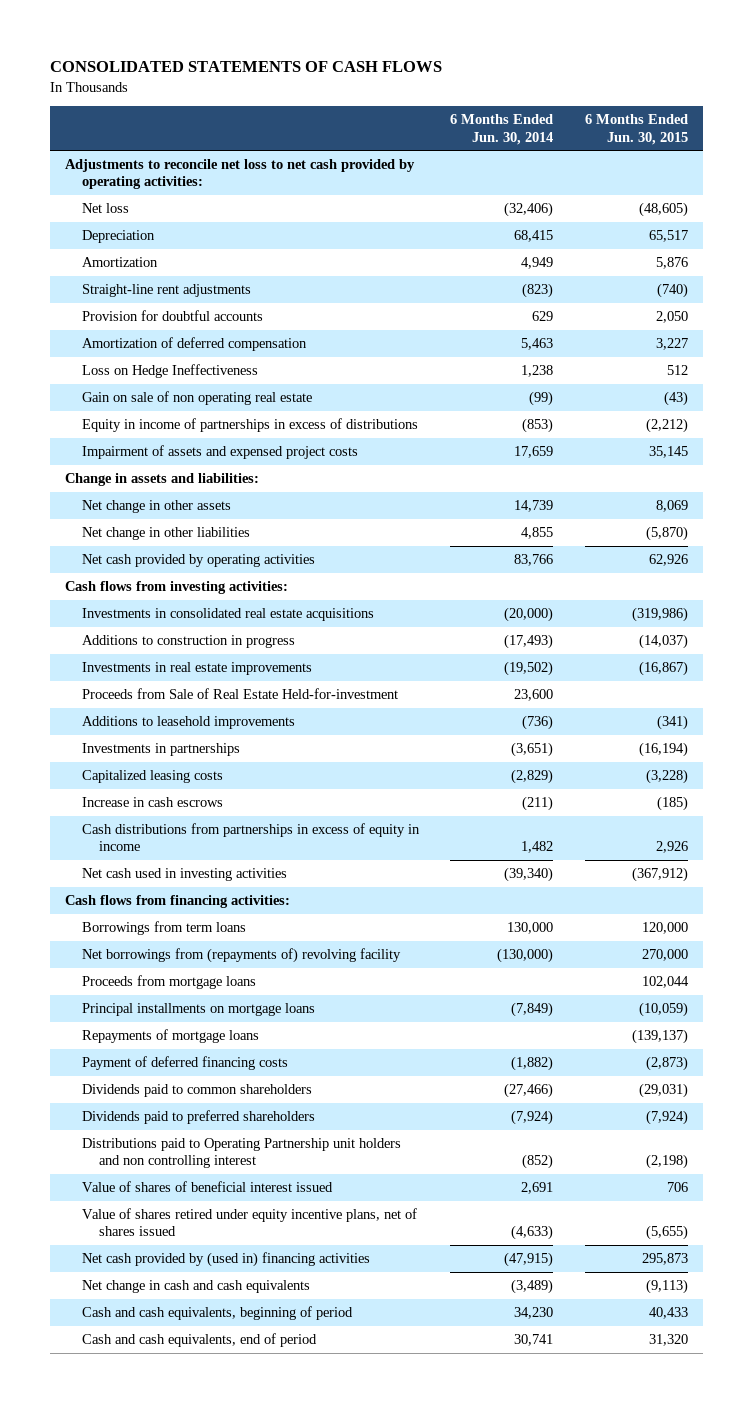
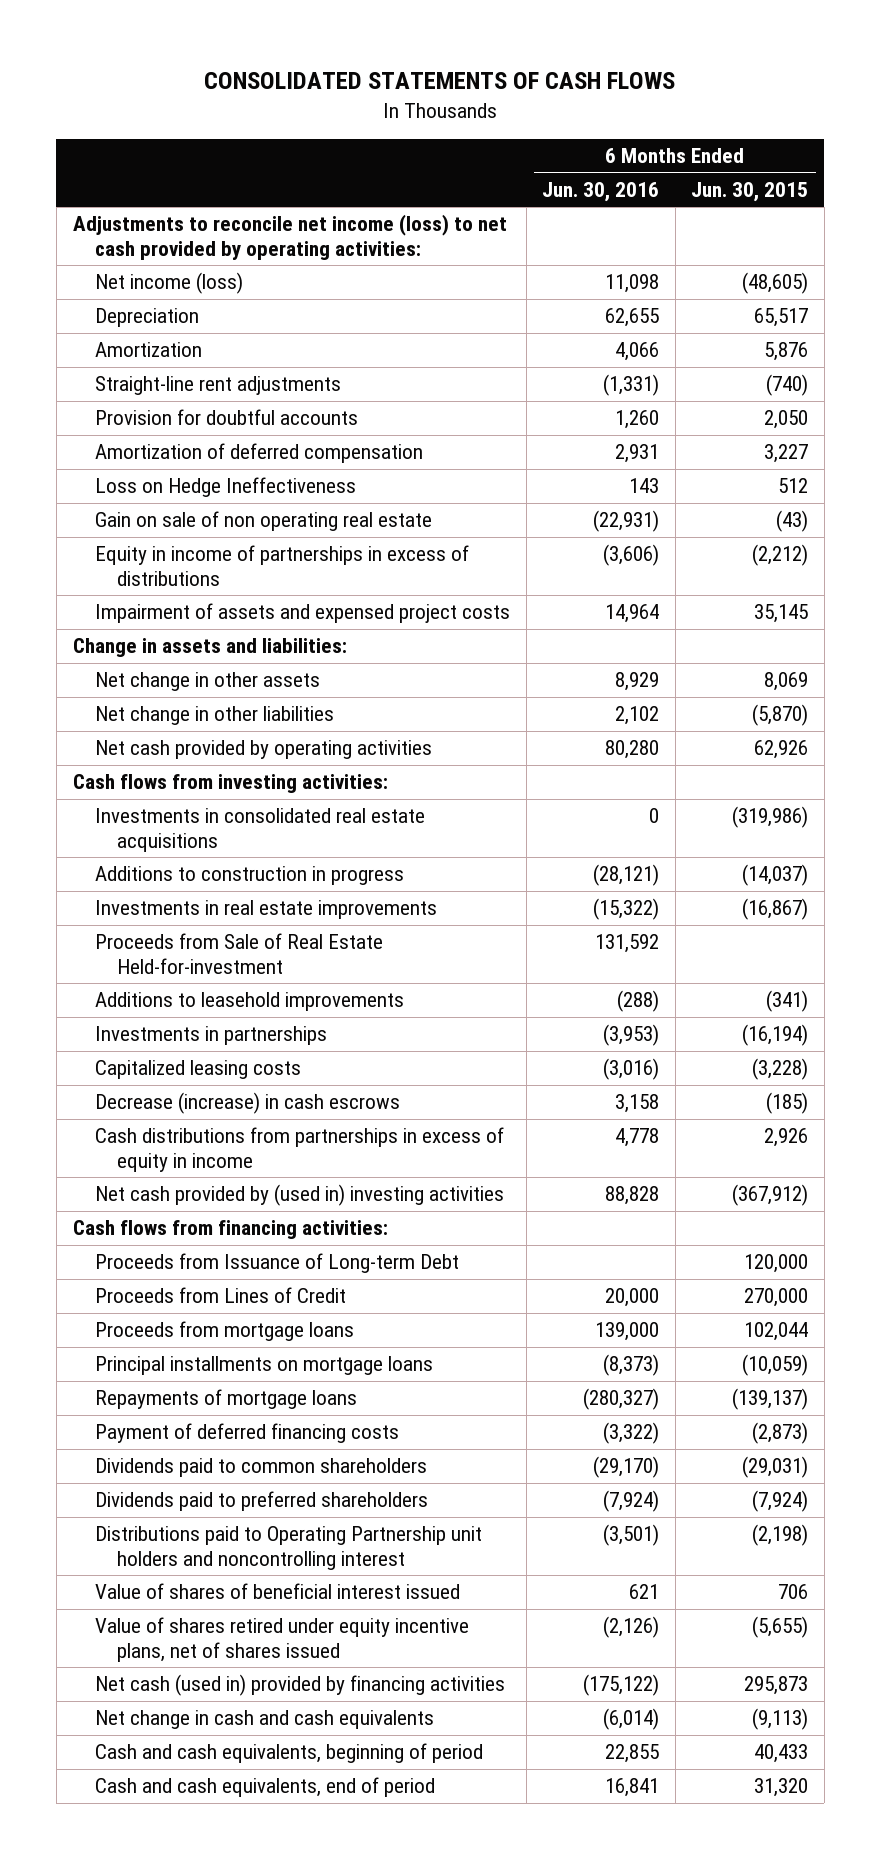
[450,114,554,145] 6 Months Ended Jun. 30, 2014 -> none
none -> [542,181,660,202] Jun. 30, 2016
[65,158,416,190] Adjustments to reconcile net loss to net cash provided by operating activities: -> [72,214,507,260] Adjustments to reconcile net income (loss) to net cash provided by operating activities:
[82,202,130,213] Net loss -> [94,272,243,295] Net income (loss)
[82,796,224,807] Increase in cash escrows -> [94,1092,400,1115] Decrease (increase) in cash escrows
[82,867,288,881] Net cash used in investing activities -> [94,1184,504,1207] Net cash provided by (used in) investing activities
[82,920,247,935] Borrowings from term loans -> none
[82,947,402,963] Net borrowings from (repayments of) revolving facility -> none
none -> [94,1253,459,1274] Proceeds from Issuance of Long-term Debt
none -> [94,1287,346,1304] Proceeds from Lines of Credit
[82,1137,402,1169] Distributions paid to Operating Partnership unit holders and non controlling interest -> [94,1526,482,1570] Distributions paid to Operating Partnership unit holders and noncontrolling interest
[82,1251,371,1267] Net cash provided by (used in) financing activities -> [94,1674,505,1697] Net cash (used in) provided by financing activities

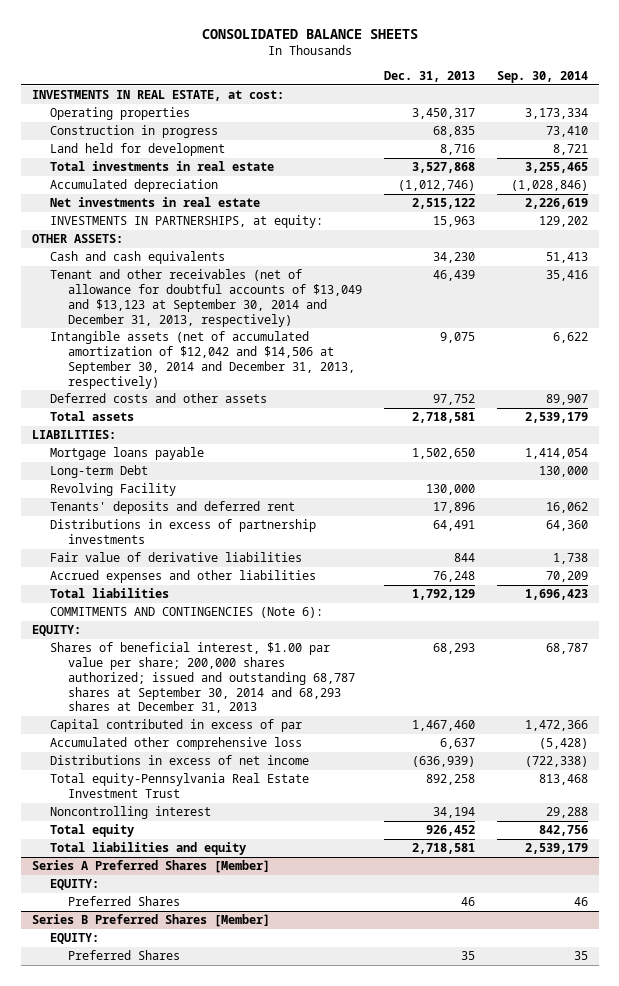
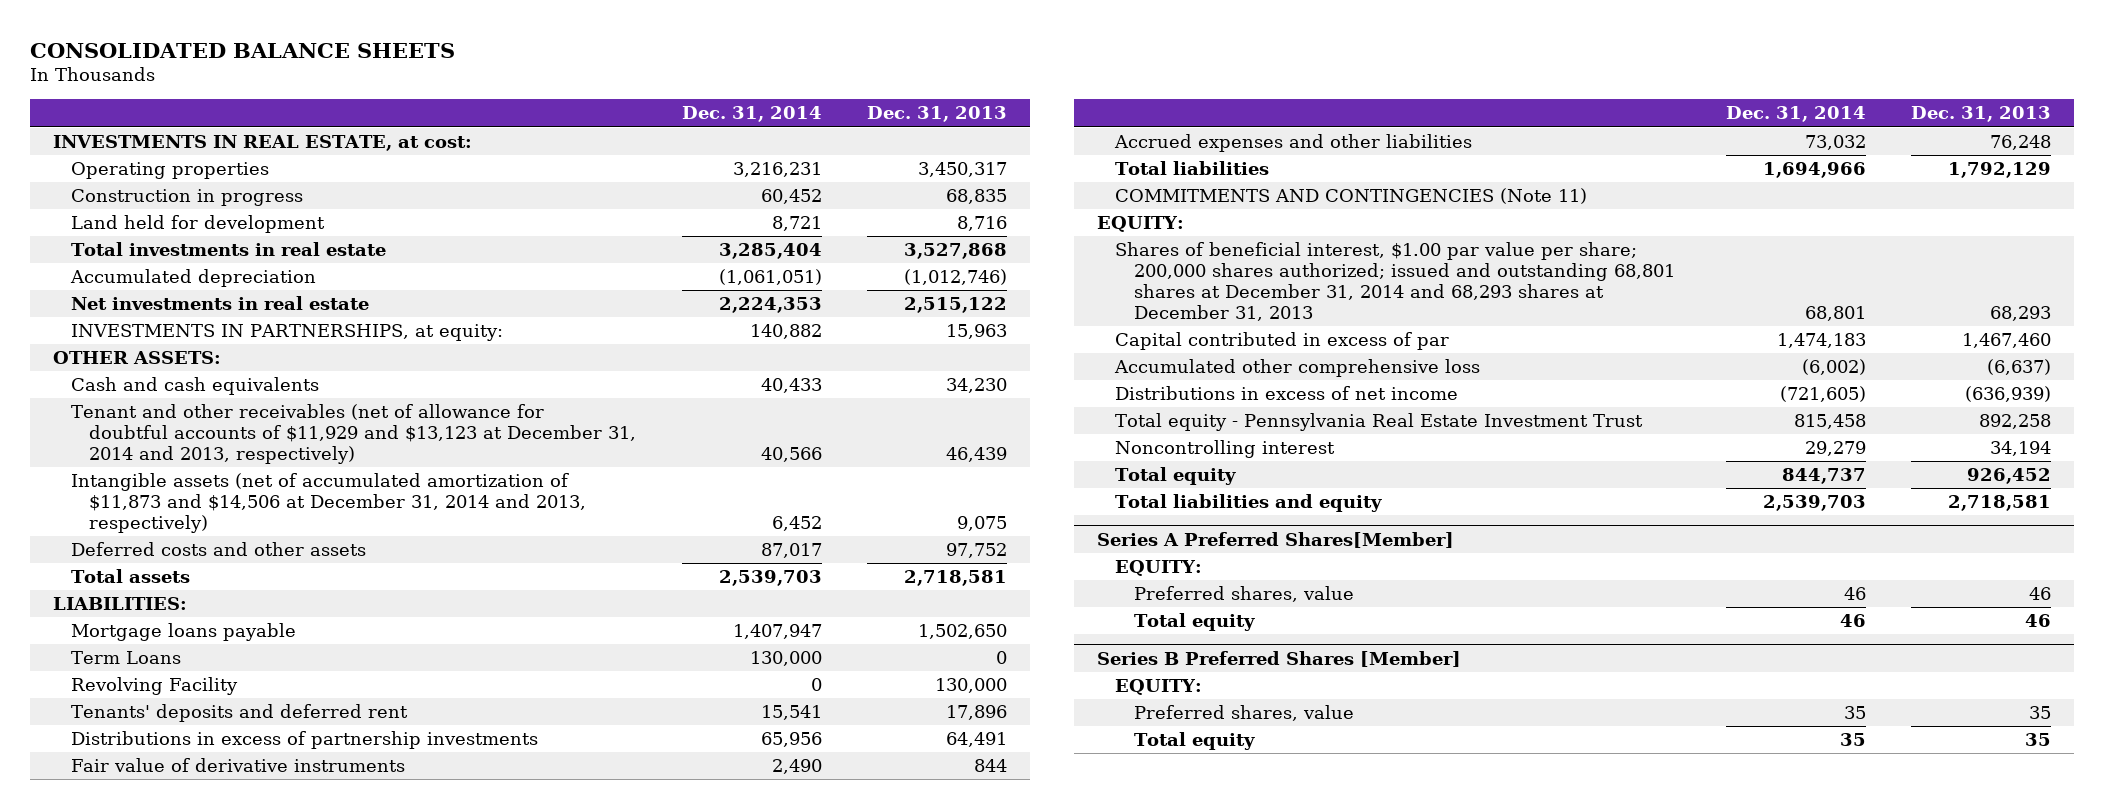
[496,70,588,83] Sep. 30, 2014 -> none
none -> [681,106,822,123] Dec. 31, 2014
[49,269,363,327] Tenant and other receivables (net of allowance for doubtful accounts of $13,049 and $13,123 at September 30, 2014 and December 31, 2013, respectively) -> [71,404,637,464] Tenant and other receivables (net of allowance for doubtful accounts of $11,929 and $13,123 at December 31, 2014 and 2013, respectively)
[49,331,356,389] Intangible assets (net of accumulated amortization of $12,042 and $14,506 at September 30, 2014 and December 31, 2013, respectively) -> [71,473,587,533] Intangible assets (net of accumulated amortization of $11,873 and $14,506 at December 31, 2014 and 2013, respectively)
[49,465,148,479] Long-term Debt -> none
none -> [71,651,182,665] Term Loans
[49,552,302,563] Fair value of derivative liabilities -> [71,758,406,773] Fair value of derivative instruments
[49,607,323,619] COMMITMENTS AND CONTINGENCIES (Note 6): -> [1115,188,1588,205] COMMITMENTS AND CONTINGENCIES (Note 11)
[49,642,356,714] Shares of beneficial interest, $1.00 par value per share; 200,000 shares authorized; issued and outstanding 68,787 shares at September 30, 2014 and 68,293 shares at December 31, 2013 -> [1115,242,1675,321] Shares of beneficial interest, $1.00 par value per share; 200,000 shares authorized; issued and outstanding 68,801 shares at December 31, 2014 and 68,293 shares at December 31, 2013
[440,738,476,750] 6,637 -> [1987,359,2052,376] (6,637)
[49,773,309,799] Total equity-Pennsylvania Real Estate Investment Trust -> [1115,413,1644,432] Total equity - Pennsylvania Real Estate Investment Trust
[31,860,270,874] Series A Preferred Shares [Member] -> [1096,531,1454,548] Series A Preferred Shares[Member]
[68,896,181,907] Preferred Shares -> [1133,586,1354,603] Preferred shares, value
none -> [1133,613,1255,632] Total equity
[68,950,181,961] Preferred Shares -> [1133,705,1354,722] Preferred shares, value
none -> [1133,732,1255,751] Total equity

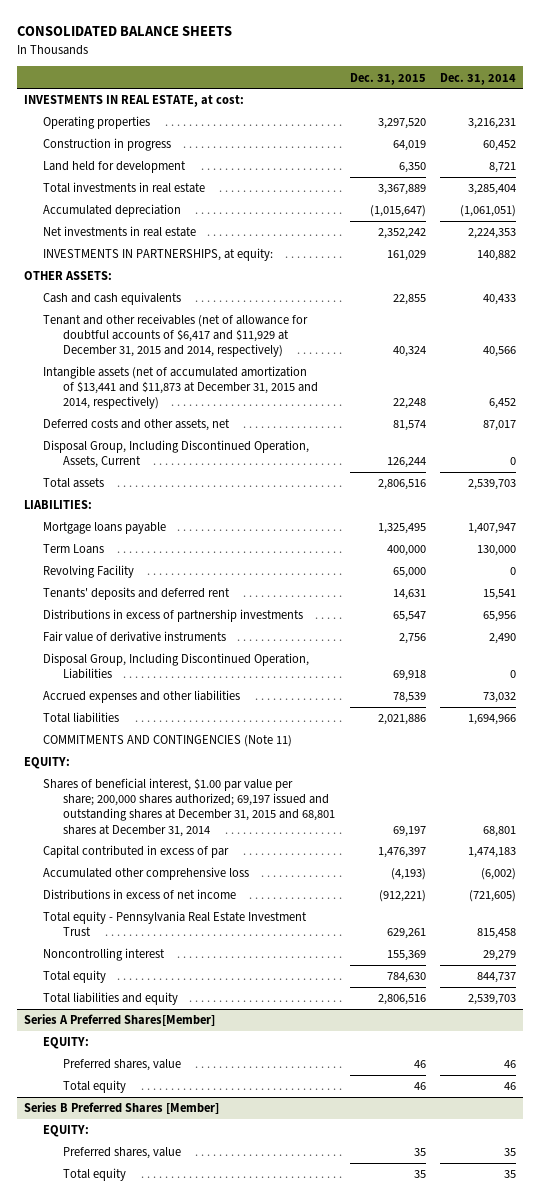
[867,106,1008,123] Dec. 31, 2013 -> none
none -> [349,72,426,85] Dec. 31, 2015
[71,404,637,464] Tenant and other receivables (net of allowance for doubtful accounts of $11,929 and $13,123 at December 31, 2014 and 2013, respectively) -> [43,314,309,358] Tenant and other receivables (net of allowance for doubtful accounts of $6,417 and $11,929 at December 31, 2015 and 2014, respectively)
[71,473,587,533] Intangible assets (net of accumulated amortization of $11,873 and $14,506 at December 31, 2014 and 2013, respectively) -> [43,366,319,410] Intangible assets (net of accumulated amortization of $13,441 and $11,873 at December 31, 2015 and 2014, respectively)
[71,542,367,557] Deferred costs and other assets -> [43,419,231,432] Deferred costs and other assets, net
none -> [43,440,310,469] Disposal Group, Including Discontinued Operation, Assets, Current
none -> [43,653,310,680] Disposal Group, Including Discontinued Operation, Liabilities
[1115,242,1675,321] Shares of beneficial interest, $1.00 par value per share; 200,000 shares authorized; issued and outstanding 68,801 shares at December 31, 2014 and 68,293 shares at December 31, 2013 -> [43,778,336,837] Shares of beneficial interest, $1.00 par value per share; 200,000 shares authorized; 69,197 issued and outstanding shares at December 31, 2015 and 68,801 shares at December 31, 2014

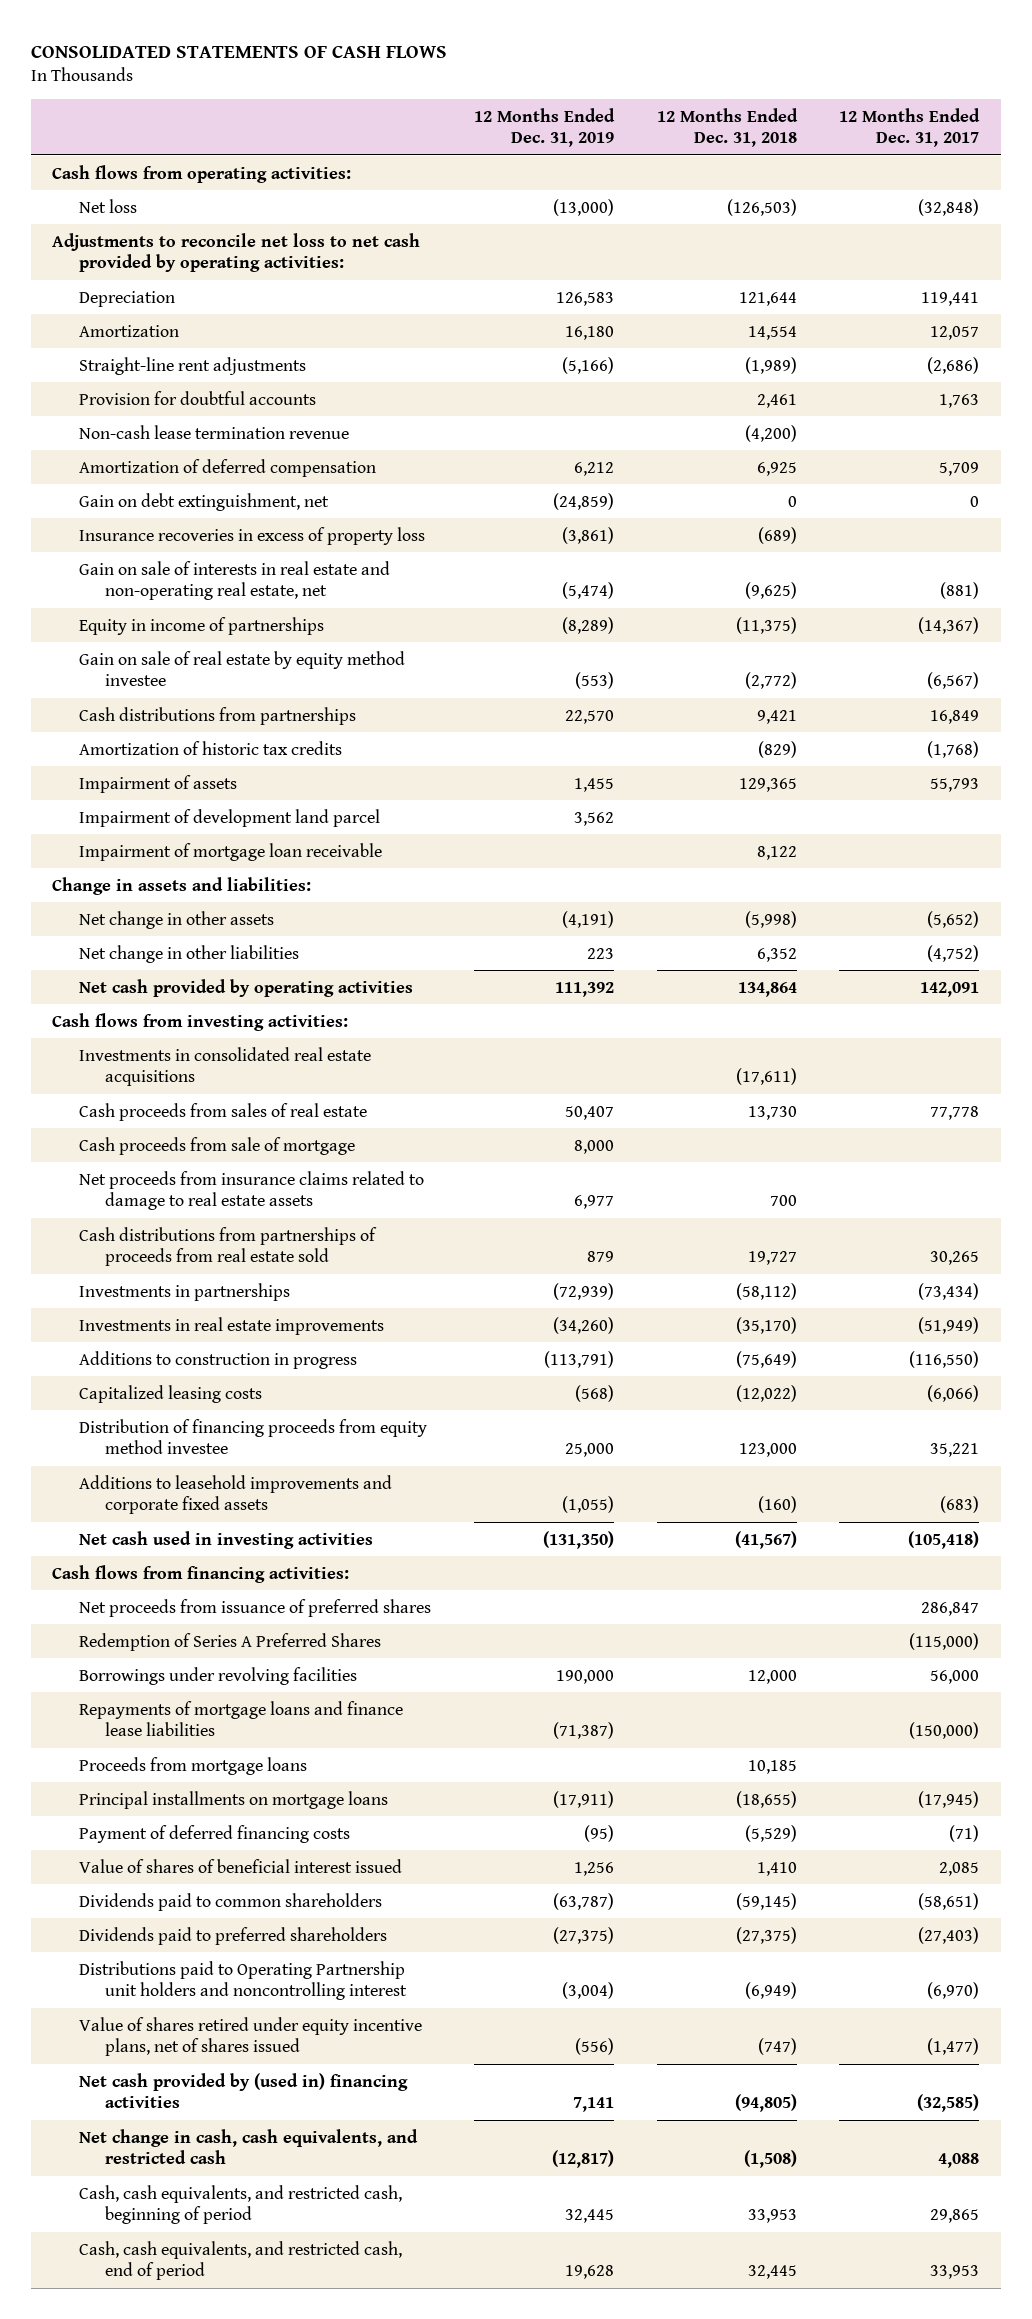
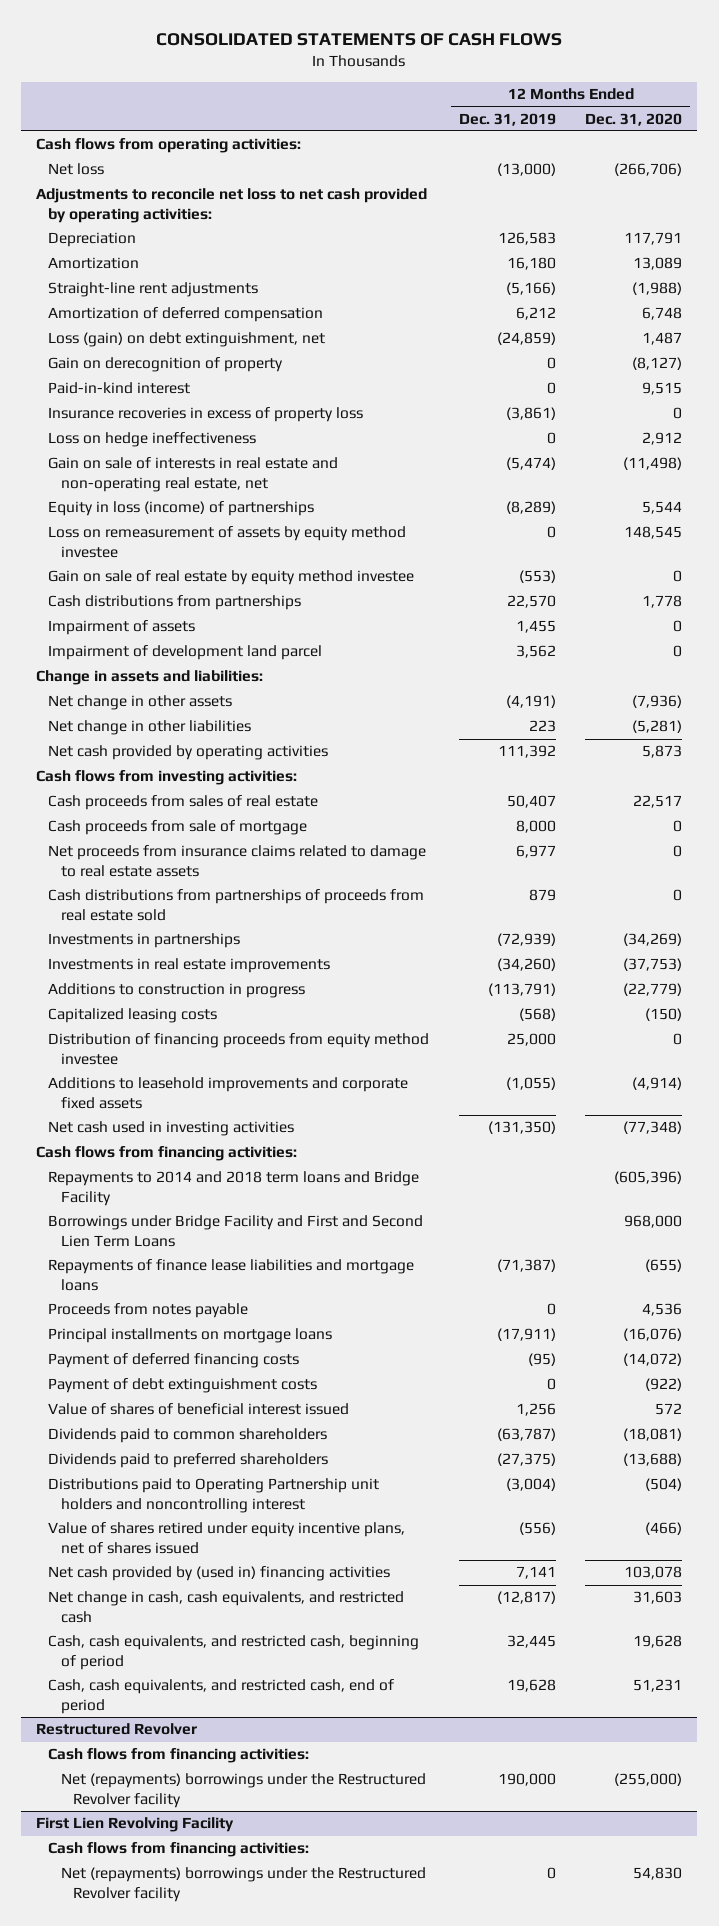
[656,107,798,147] 12 Months Ended Dec. 31, 2018 -> none
[839,107,981,147] 12 Months Ended Dec. 31, 2017 -> none
none -> [585,112,683,126] Dec. 31, 2020
[78,390,316,405] Provision for doubtful accounts -> none
[78,424,349,439] Non-cash lease termination revenue -> none
[78,492,329,511] Gain on debt extinguishment, net -> [48,332,326,348] Loss (gain) on debt extinguishment, net
none -> [48,357,284,373] Gain on derecognition of property
none -> [48,382,191,395] Paid-in-kind interest
none -> [48,432,257,448] Loss on hedge ineffectiveness
[78,616,324,635] Equity in income of partnerships -> [48,501,315,517] Equity in loss (income) of partnerships
none -> [48,526,407,558] Loss on remeasurement of assets by equity method investee
[78,740,342,755] Amortization of historic tax credits -> none
[78,842,382,861] Impairment of mortgage loan receivable -> none
[78,1046,371,1086] Investments in consolidated real estate acquisitions -> none
[78,1598,431,1617] Net proceeds from issuance of preferred shares -> none
[78,1632,381,1651] Redemption of Series A Preferred Shares -> none
[78,1666,357,1685] Borrowings under revolving facilities -> none
[78,1756,307,1775] Proceeds from mortgage loans -> none
none -> [48,1171,420,1206] Repayments to 2014 and 2018 term loans and Bridge Facility
none -> [48,1215,424,1247] Borrowings under Bridge Facility and First and Second Lien Term Loans
[78,1700,403,1736] Repayments of mortgage loans and finance lease liabilities -> [48,1259,415,1291] Repayments of finance lease liabilities and mortgage loans
none -> [48,1303,249,1319] Proceeds from notes payable
none -> [48,1378,318,1394] Payment of debt extinguishment costs
none -> [36,1723,198,1736] Restructured Revolver
none -> [48,1748,310,1764] Cash flows from financing activities:
none -> [60,1773,426,1808] Net (repayments) borrowings under the Restructured Revolver facility
none -> [36,1817,235,1833] First Lien Revolving Facility
none -> [48,1842,310,1858] Cash flows from financing activities:
none -> [60,1867,426,1902] Net (repayments) borrowings under the Restructured Revolver facility

